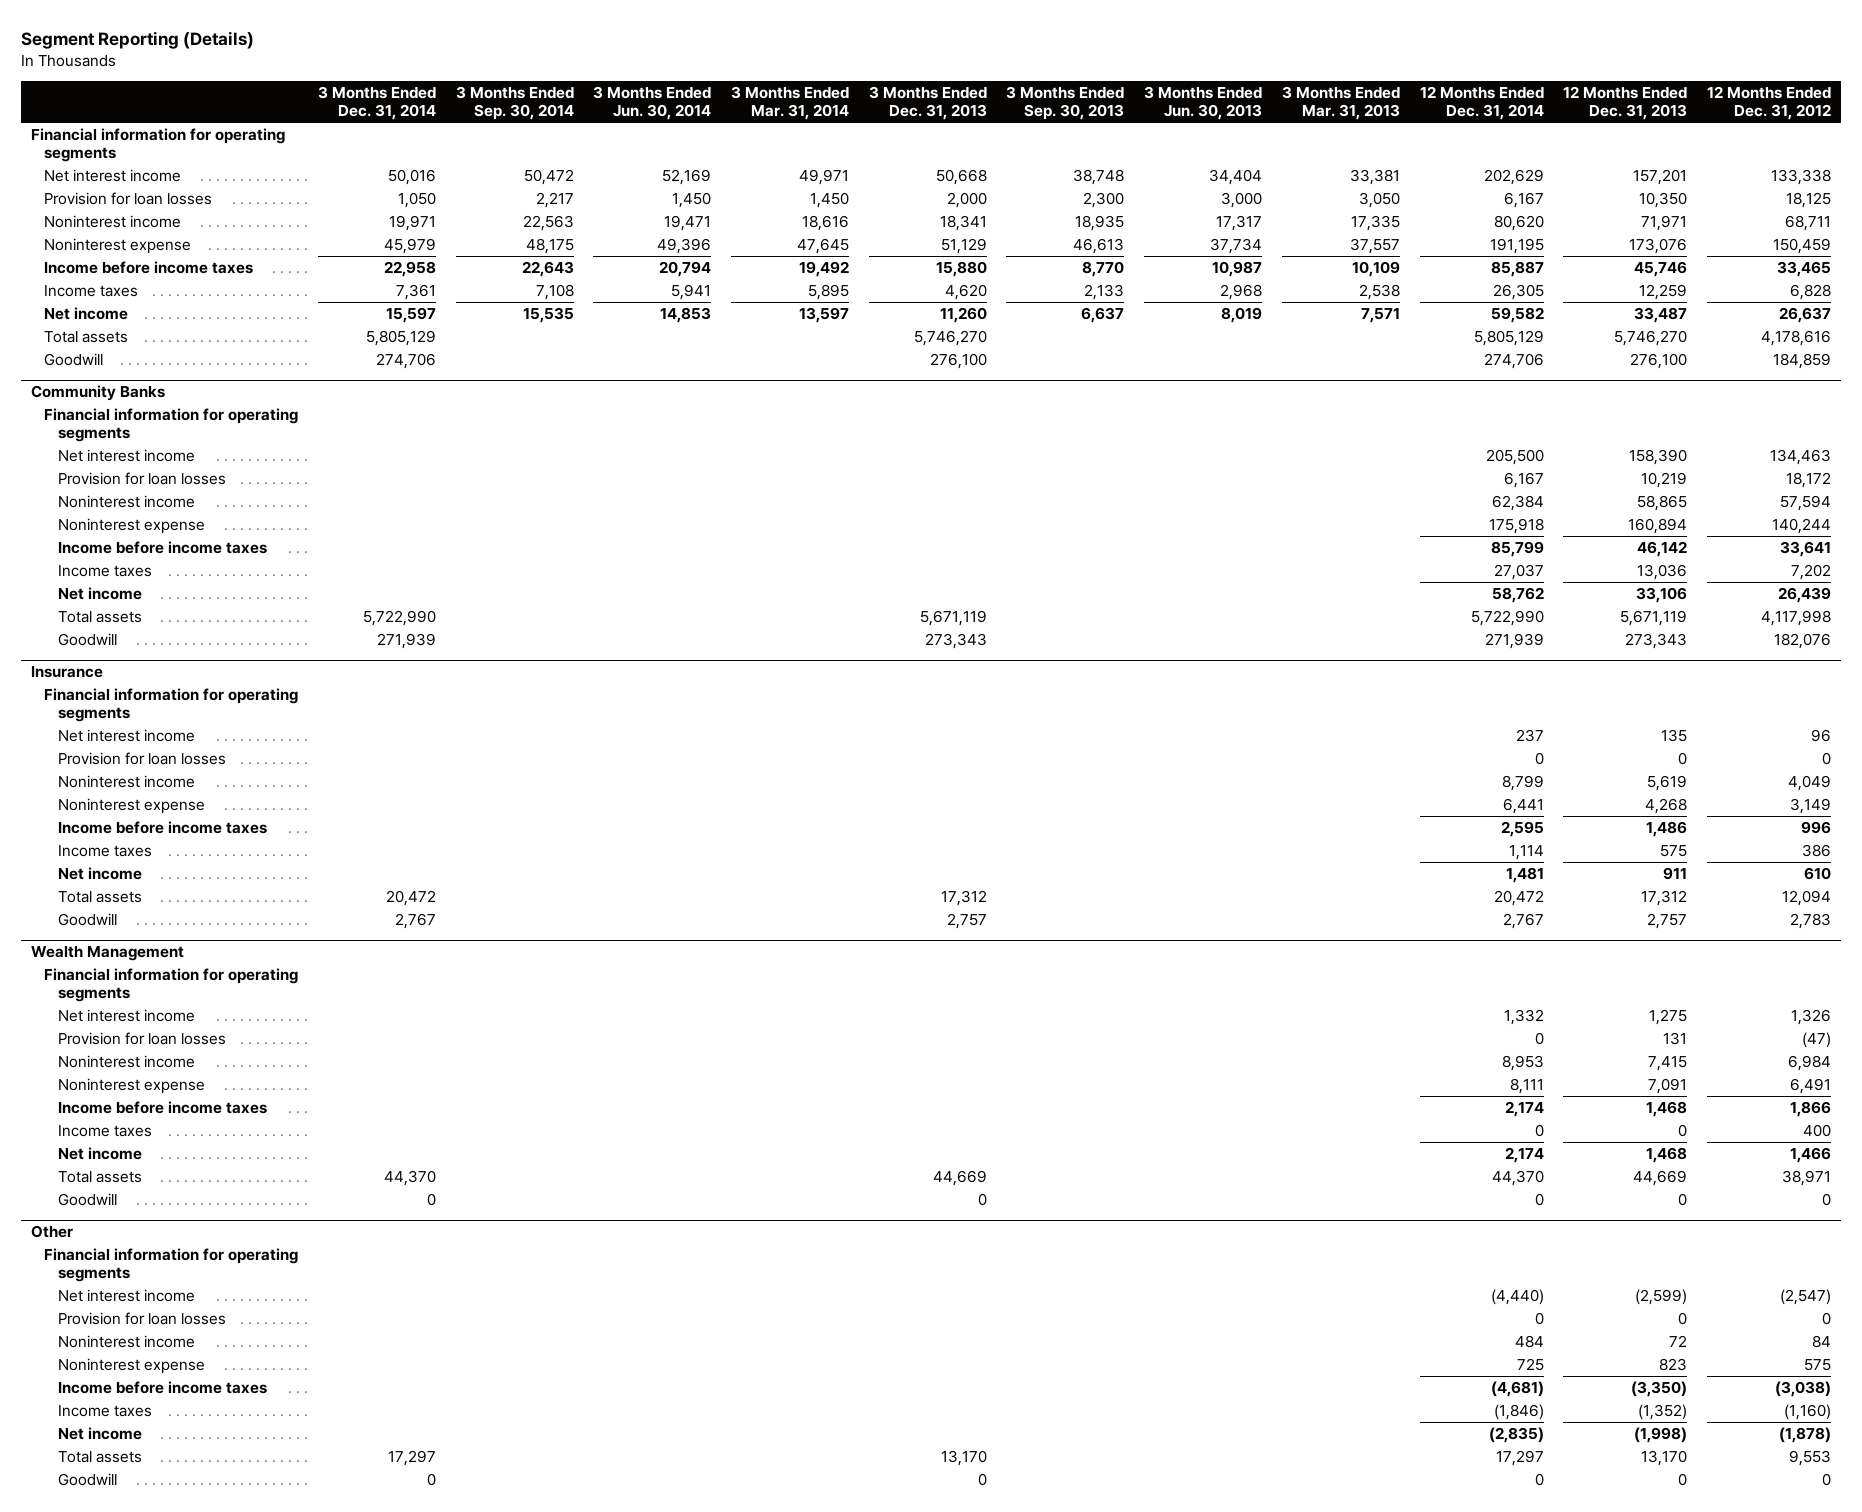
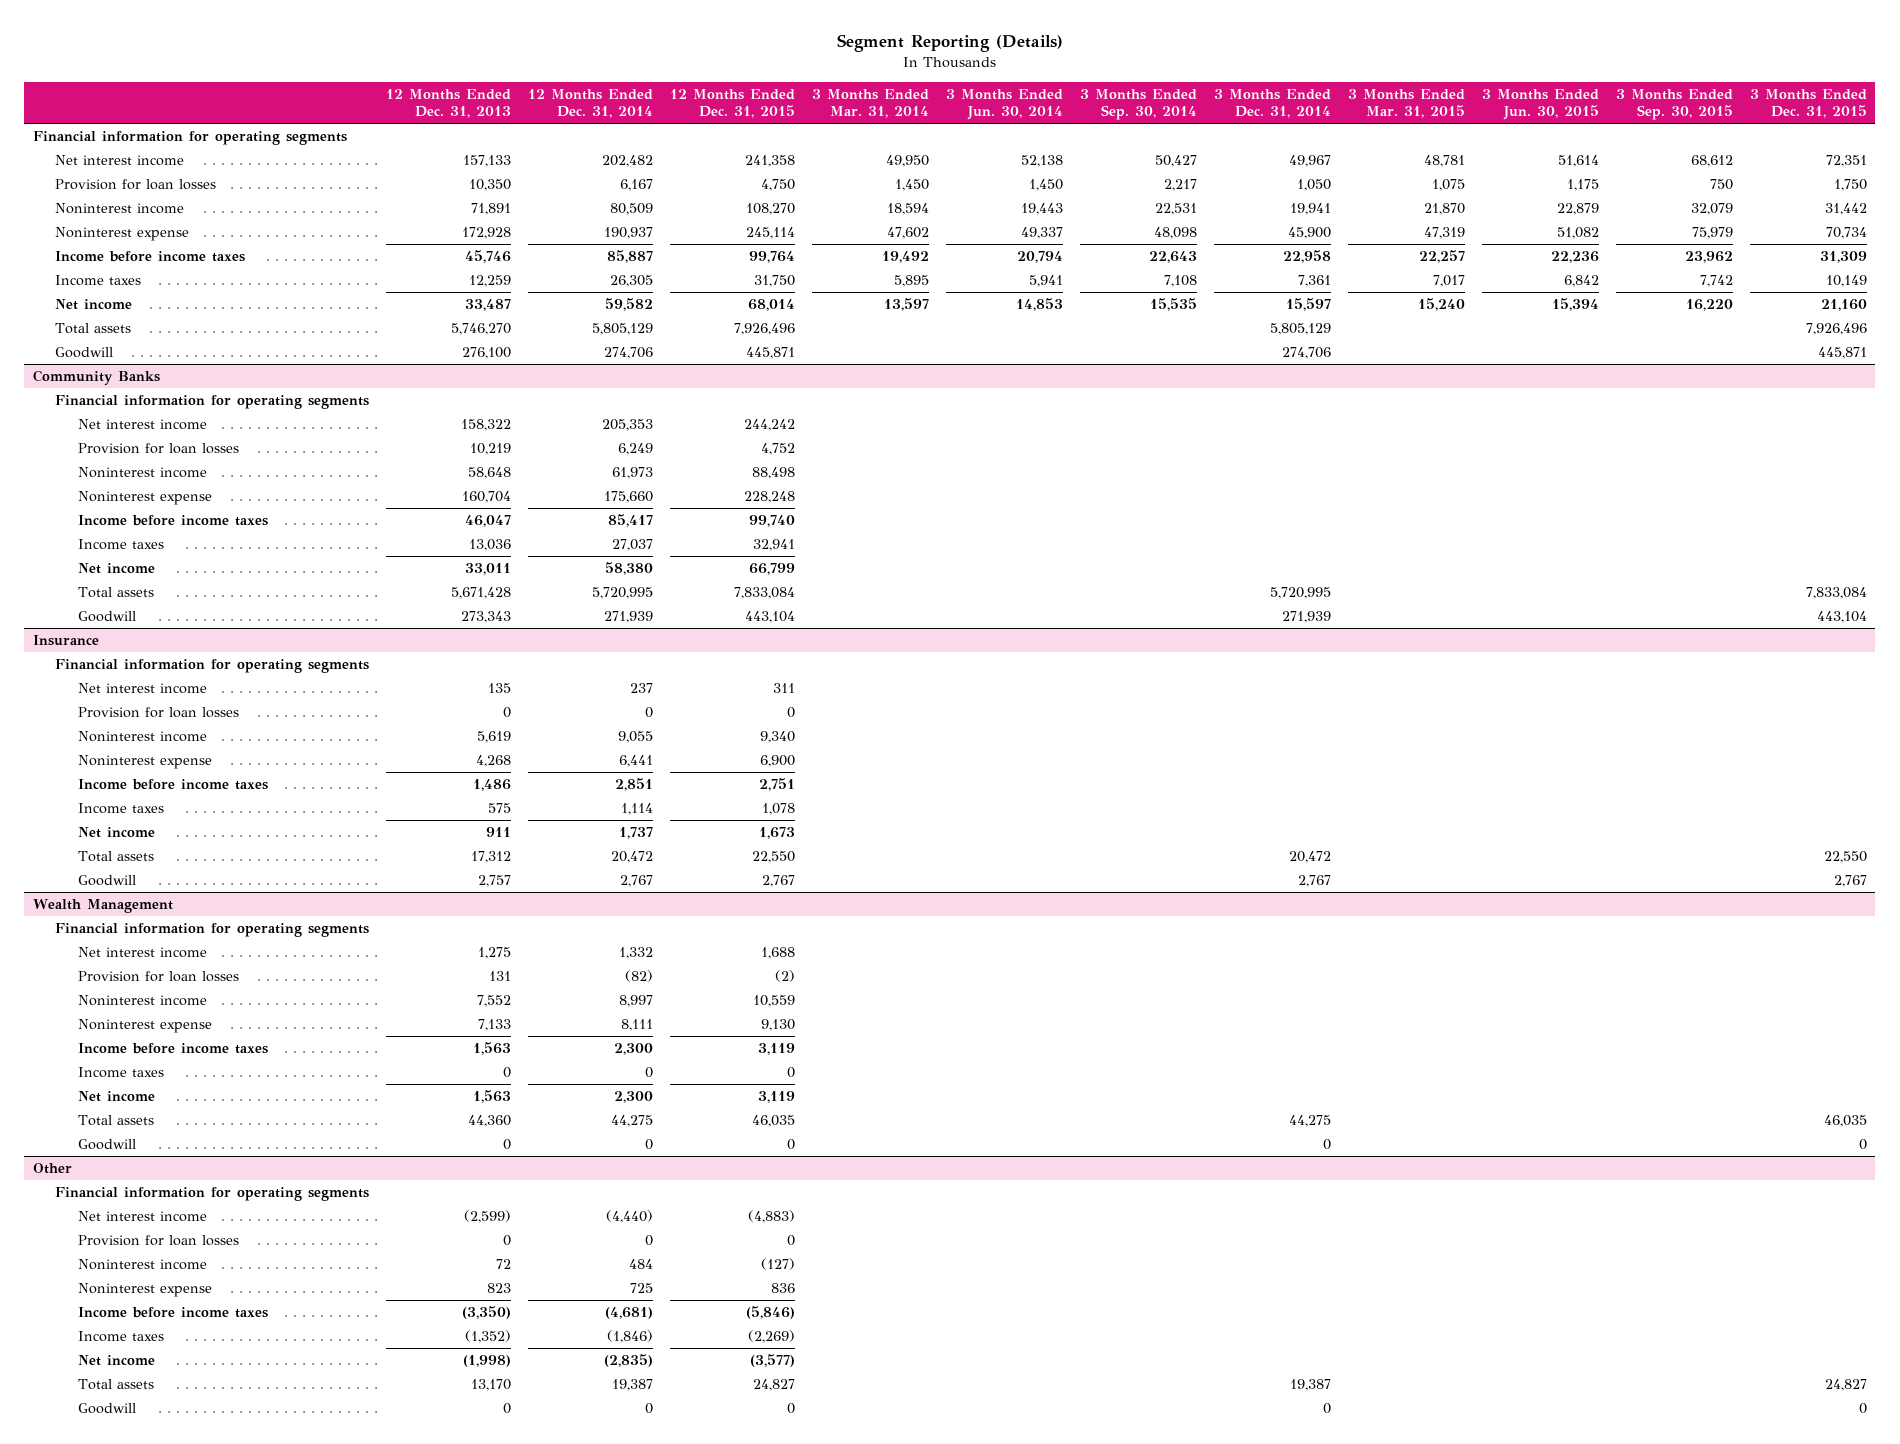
[868,86,987,121] 3 Months Ended Dec. 31, 2013 -> none
[1006,86,1125,121] 3 Months Ended Sep. 30, 2013 -> none
[1144,86,1263,121] 3 Months Ended Jun. 30, 2013 -> none
[1281,86,1400,121] 3 Months Ended Mar. 31, 2013 -> none
[1706,86,1831,121] 12 Months Ended Dec. 31, 2012 -> none
none -> [670,88,796,119] 12 Months Ended Dec. 31, 2015
none -> [1348,88,1466,119] 3 Months Ended Mar. 31, 2015
none -> [1482,88,1600,121] 3 Months Ended Jun. 30, 2015
none -> [1616,88,1734,121] 3 Months Ended Sep. 30, 2015
none -> [1750,88,1868,119] 3 Months Ended Dec. 31, 2015
[387,168,436,185] 50,016 -> [1289,155,1332,168] 49,967
[523,168,574,185] 50,472 -> [1155,155,1198,168] 50,427
[662,168,712,185] 52,169 -> [1021,155,1064,168] 52,138
[799,168,850,185] 49,971 -> [886,155,930,168] 49,950
[1483,168,1544,185] 202,629 -> [602,155,654,168] 202,482
[1633,168,1688,185] 157,201 -> [463,155,512,168] 157,133
[388,214,436,231] 19,971 -> [1290,203,1332,216] 19,941
[522,214,574,231] 22,563 -> [1155,203,1198,216] 22,531
[664,214,712,231] 19,471 -> [1021,203,1064,216] 19,443
[802,214,850,231] 18,616 -> [887,203,930,216] 18,594
[1493,214,1544,231] 80,620 -> [610,203,654,216] 80,509
[1641,214,1688,231] 71,971 -> [471,203,512,216] 71,891
[383,237,436,254] 45,979 -> [1288,227,1332,240] 45,900
[525,237,574,254] 48,175 -> [1154,227,1198,240] 48,098
[657,237,712,254] 49,396 -> [1021,227,1064,240] 49,337
[797,237,850,254] 47,645 -> [887,227,930,240] 47,602
[1489,237,1544,254] 191,195 -> [604,227,654,240] 190,937
[1629,237,1688,254] 173,076 -> [462,227,512,240] 172,928
[1485,448,1544,465] 205,500 -> [602,419,654,432] 205,353
[1629,448,1688,465] 158,390 -> [461,419,512,432] 158,322
[1503,471,1544,488] 6,167 -> [618,443,654,456] 6,249
[1491,494,1544,511] 62,384 -> [612,467,654,480] 61,973
[1637,494,1688,511] 58,865 -> [468,467,512,480] 58,648
[1488,517,1544,534] 175,918 -> [604,491,654,504] 175,660
[1628,517,1688,534] 160,894 -> [462,491,512,504] 160,704
[1490,540,1544,557] 85,799 -> [608,514,654,528] 85,417
[1637,540,1688,557] 46,142 -> [465,515,512,528] 46,047
[1491,586,1544,603] 58,762 -> [605,562,654,576] 58,380
[1636,586,1688,603] 33,106 -> [465,563,512,576] 33,011
[362,609,436,626] 5,722,990 -> [1270,587,1332,600] 5,720,995
[1470,609,1544,626] 5,722,990 -> [592,587,654,600] 5,720,995
[1620,609,1688,626] 5,671,119 -> [451,587,512,600] 5,671,428
[1501,774,1544,791] 8,799 -> [618,731,654,744] 9,055
[1500,820,1544,837] 2,595 -> [615,778,654,792] 2,851
[1505,866,1544,883] 1,481 -> [619,827,654,840] 1,737
[1534,1031,1544,1045] 0 -> [625,970,654,983] (82)
[1501,1054,1544,1071] 8,953 -> [619,995,654,1008] 8,997
[1648,1055,1688,1071] 7,415 -> [477,995,512,1008] 7,552
[1648,1077,1688,1094] 7,091 -> [478,1019,512,1032] 7,133
[1504,1100,1544,1117] 2,174 -> [614,1043,654,1056] 2,300
[1646,1100,1688,1117] 1,468 -> [473,1042,512,1056] 1,563
[1504,1146,1544,1163] 2,174 -> [614,1091,654,1104] 2,300
[1646,1146,1688,1163] 1,468 -> [473,1090,512,1104] 1,563
[383,1169,436,1186] 44,370 -> [1289,1115,1332,1128] 44,275
[1491,1169,1544,1186] 44,370 -> [611,1115,654,1128] 44,275
[1633,1169,1688,1186] 44,669 -> [468,1115,512,1128] 44,360
[387,1449,436,1466] 17,297 -> [1290,1379,1332,1392] 19,387
[1495,1449,1544,1466] 17,297 -> [612,1379,654,1392] 19,387

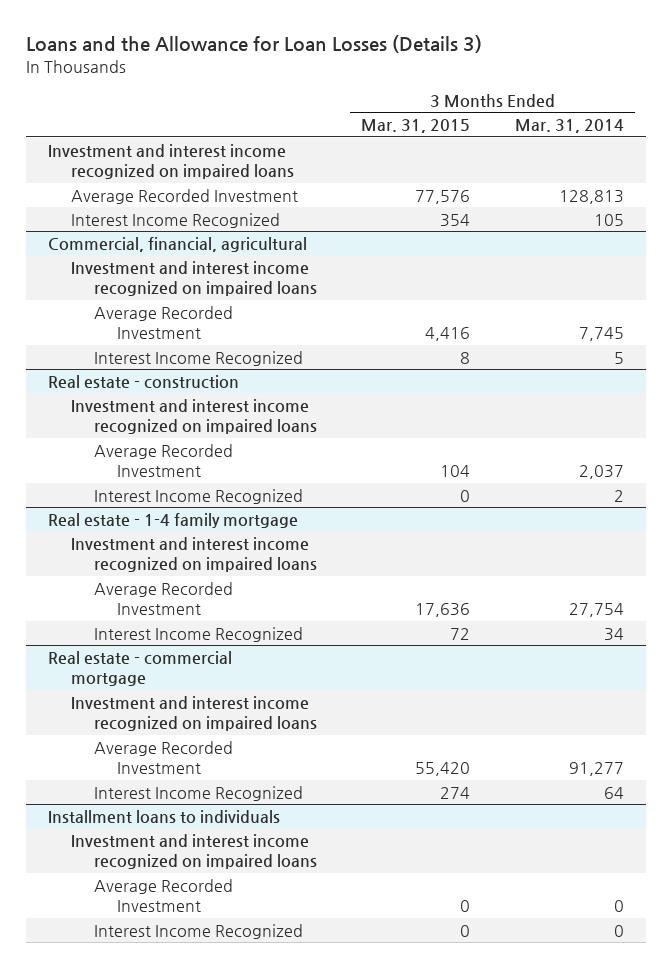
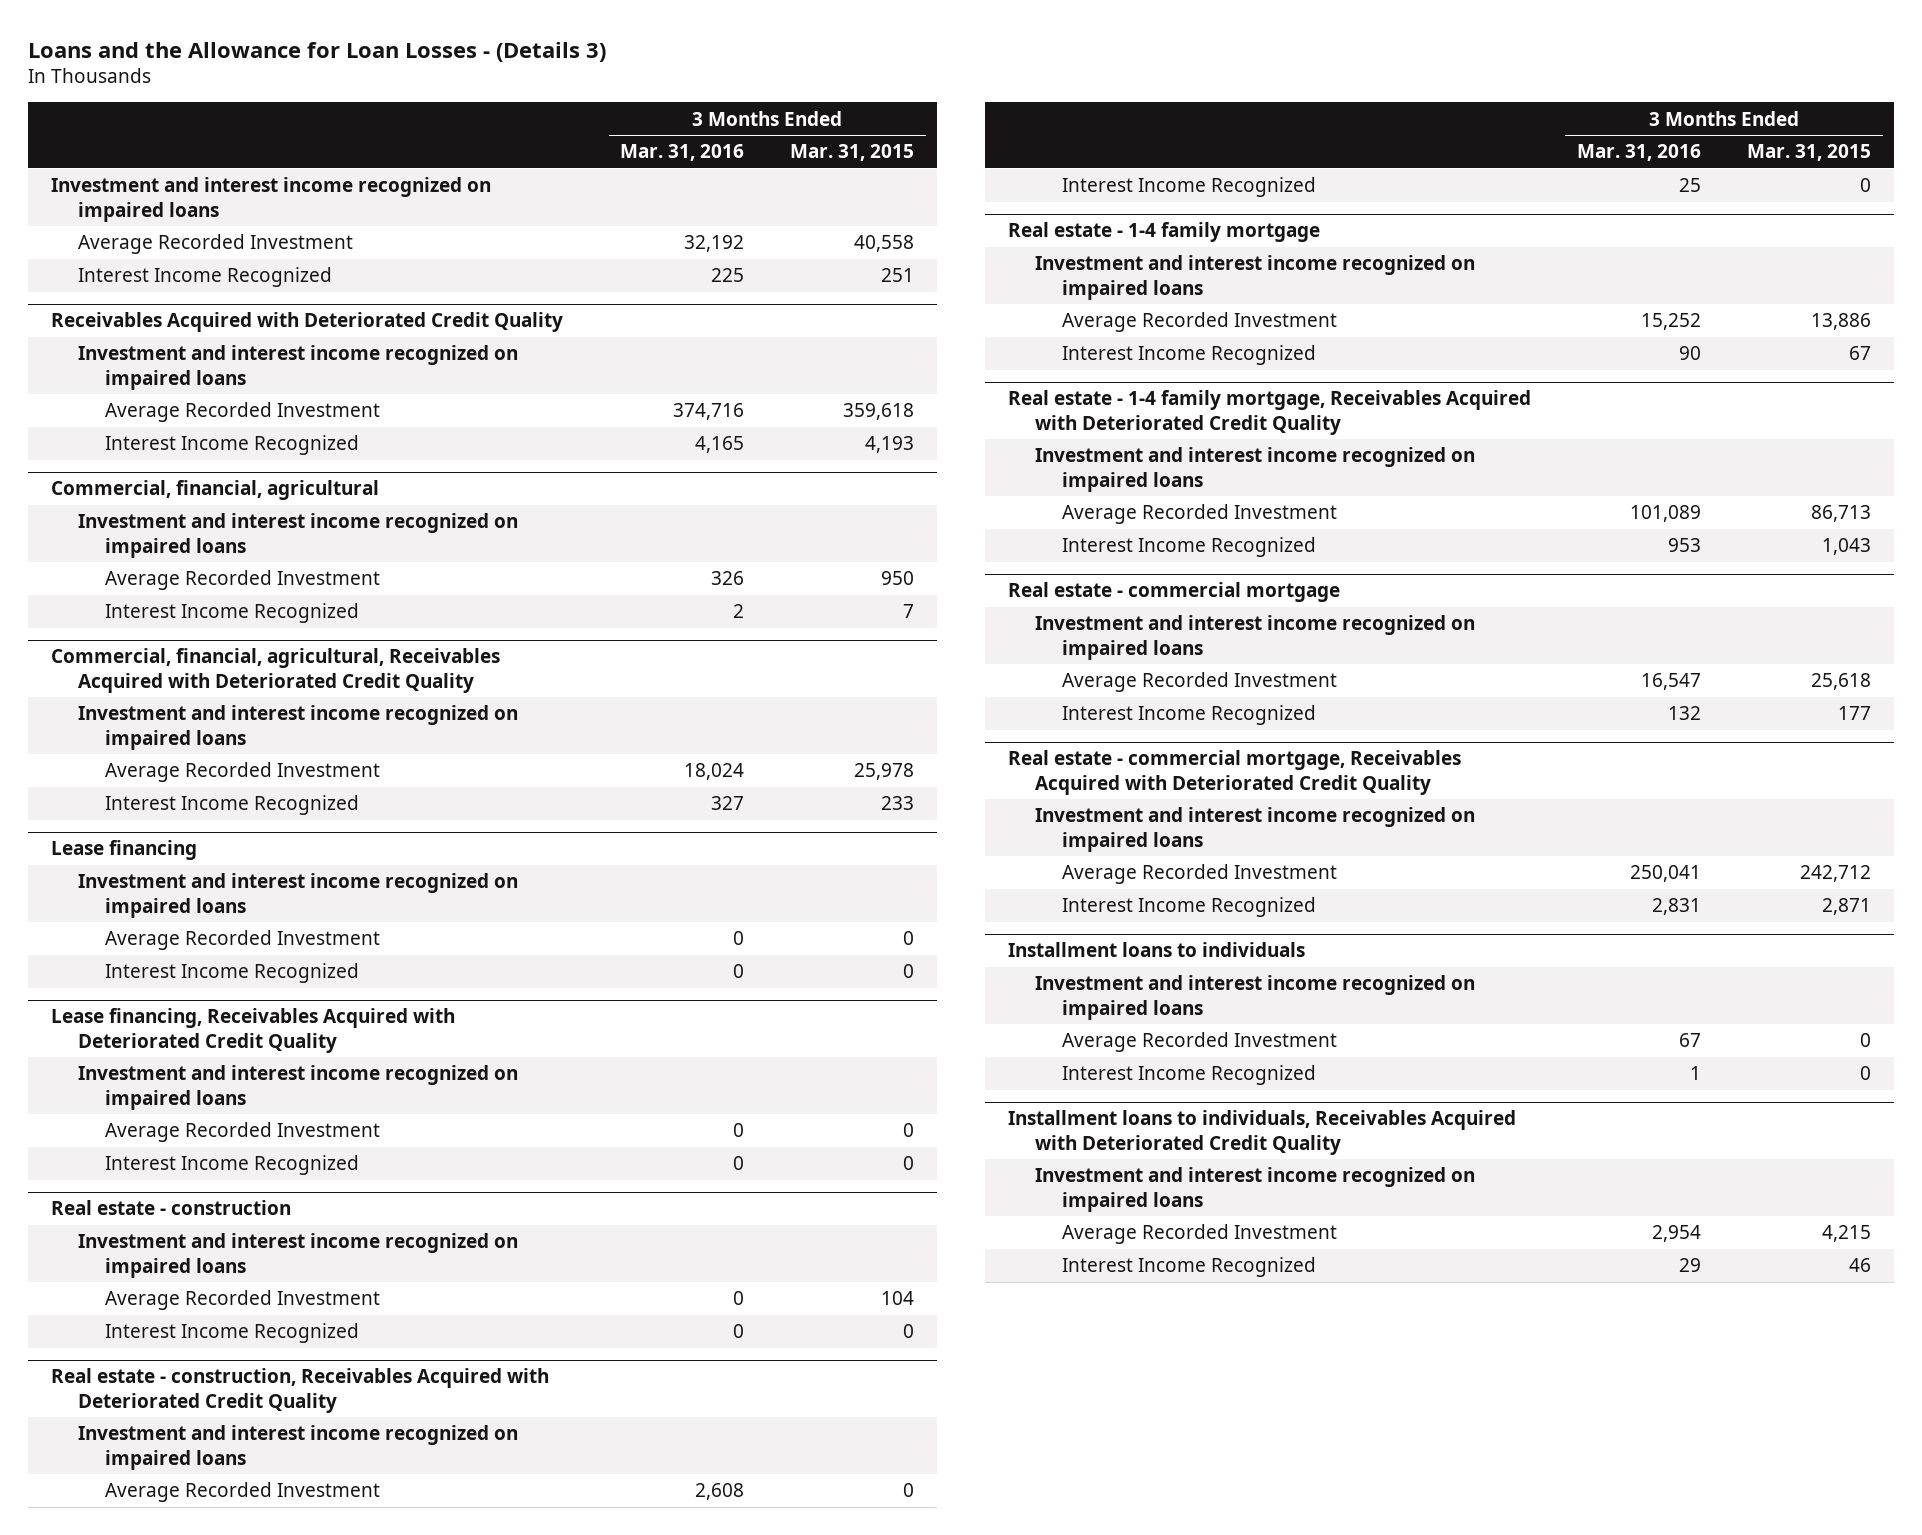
[25,35,482,54] Loans and the Allowance for Loan Losses (Details 3) -> [27,41,606,62] Loans and the Allowance for Loan Losses - (Details 3)
[514,119,624,134] Mar. 31, 2014 -> none
none -> [620,144,745,162] Mar. 31, 2016
[415,189,471,204] 77,576 -> [854,235,915,253] 40,558
[440,213,471,227] 354 -> [881,268,915,283] 251
none -> [50,312,563,333] Receivables Acquired with Deteriorated Credit Quality
none -> [77,345,518,390] Investment and interest income recognized on impaired loans
none -> [104,402,380,423] Average Recorded Investment
none -> [104,435,359,456] Interest Income Recognized
[425,327,471,342] 4,416 -> [881,571,915,586] 950
[460,351,471,364] 8 -> [903,604,915,619] 7
none -> [50,648,500,693] Commercial, financial, agricultural, Receivables Acquired with Deteriorated Credit Quality
none -> [77,705,518,750] Investment and interest income recognized on impaired loans
none -> [104,762,380,783] Average Recorded Investment
none -> [104,795,359,816] Interest Income Recognized
none -> [50,840,197,861] Lease financing
none -> [77,873,518,918] Investment and interest income recognized on impaired loans
none -> [104,930,380,951] Average Recorded Investment
none -> [104,963,359,984] Interest Income Recognized
none -> [50,1008,455,1053] Lease financing, Receivables Acquired with Deteriorated Credit Quality
none -> [77,1065,518,1110] Investment and interest income recognized on impaired loans
none -> [104,1122,380,1143] Average Recorded Investment
none -> [104,1155,359,1176] Interest Income Recognized
none -> [50,1368,549,1413] Real estate - construction, Receivables Acquired with Deteriorated Credit Quality
none -> [77,1425,518,1470] Investment and interest income recognized on impaired loans
none -> [104,1482,380,1503] Average Recorded Investment
none -> [1061,177,1316,198] Interest Income Recognized
[415,603,471,618] 17,636 -> [1811,313,1872,331] 13,886
[450,627,471,640] 72 -> [1849,346,1872,361] 67
none -> [1007,390,1531,435] Real estate - 1-4 family mortgage, Receivables Acquired with Deteriorated Credit Quality
none -> [1034,447,1475,492] Investment and interest income recognized on impaired loans
none -> [1061,504,1337,525] Average Recorded Investment
none -> [1061,537,1316,558] Interest Income Recognized
[415,762,471,777] 55,420 -> [1811,673,1872,691] 25,618
[440,786,471,799] 274 -> [1838,706,1872,721] 177
none -> [1007,750,1461,795] Real estate - commercial mortgage, Receivables Acquired with Deteriorated Credit Quality
none -> [1034,807,1475,852] Investment and interest income recognized on impaired loans
none -> [1061,864,1337,885] Average Recorded Investment
none -> [1061,897,1316,918] Interest Income Recognized
none -> [1007,1110,1516,1155] Installment loans to individuals, Receivables Acquired with Deteriorated Credit Quality
none -> [1034,1167,1475,1212] Investment and interest income recognized on impaired loans
none -> [1061,1224,1337,1245] Average Recorded Investment
none -> [1061,1257,1316,1278] Interest Income Recognized

